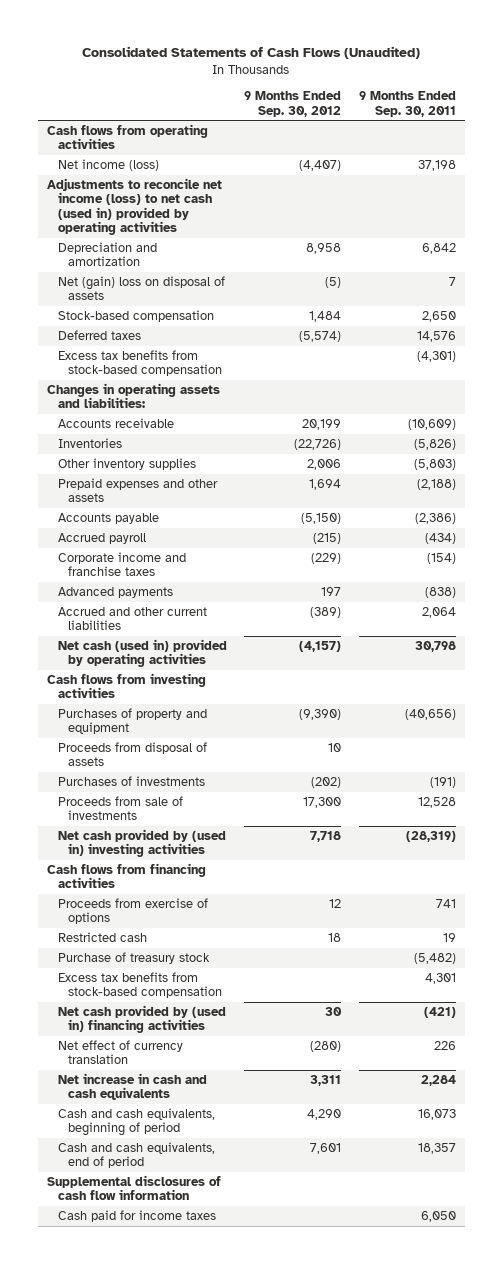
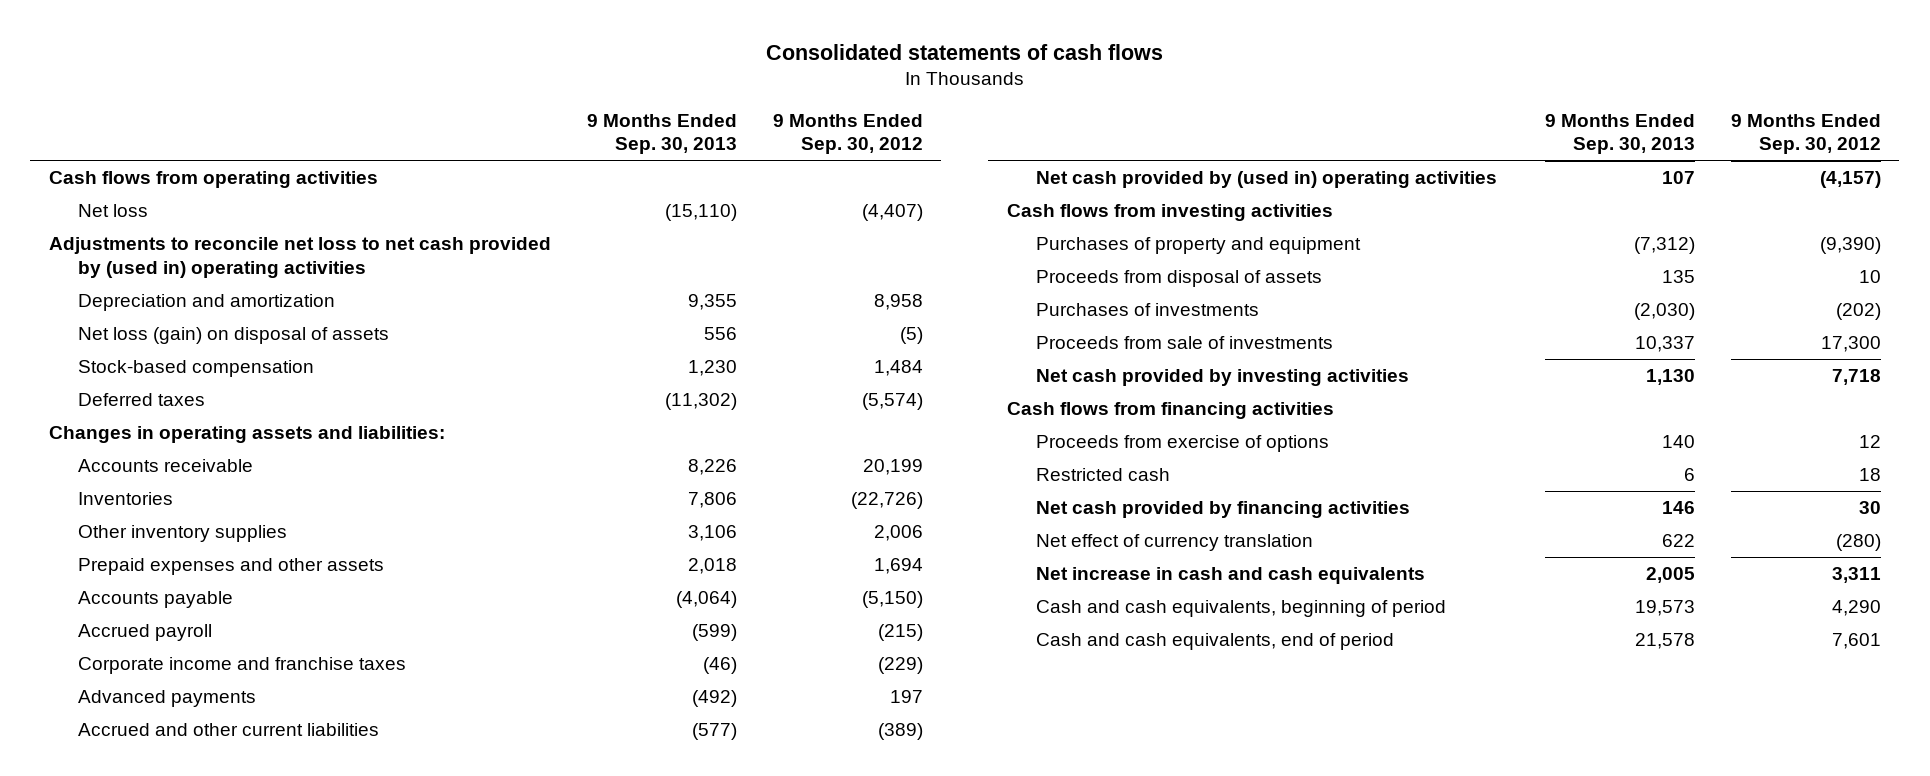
[82,46,421,60] Consolidated Statements of Cash Flows (Unaudited) -> [765,43,1163,60] Consolidated statements of cash flows
[358,91,456,117] 9 Months Ended Sep. 30, 2011 -> none
none -> [586,113,737,155] 9 Months Ended Sep. 30, 2013
[57,158,159,171] Net income (loss) -> [78,203,149,217] Net loss
[47,177,223,236] Adjustments to reconcile net income (loss) to net cash (used in) provided by operating activities -> [48,236,551,278] Adjustments to reconcile net loss to net cash provided by (used in) operating activities
[57,275,225,301] Net (gain) loss on disposal of assets -> [78,326,390,344] Net loss (gain) on disposal of assets
[57,349,223,377] Excess tax benefits from stock-based compensation -> none
[57,638,227,668] Net cash (used in) provided by operating activities -> [1036,170,1498,188] Net cash provided by (used in) operating activities
[57,828,226,858] Net cash provided by (used in) investing activities -> [1036,368,1410,386] Net cash provided by investing activities
[57,951,210,964] Purchase of treasury stock -> none
[57,971,223,999] Excess tax benefits from stock-based compensation -> none
[57,1004,226,1034] Net cash provided by (used in) financing activities -> [1036,500,1411,518] Net cash provided by financing activities
[47,1174,222,1201] Supplemental disclosures of cash flow information -> none
[57,1209,216,1222] Cash paid for income taxes -> none

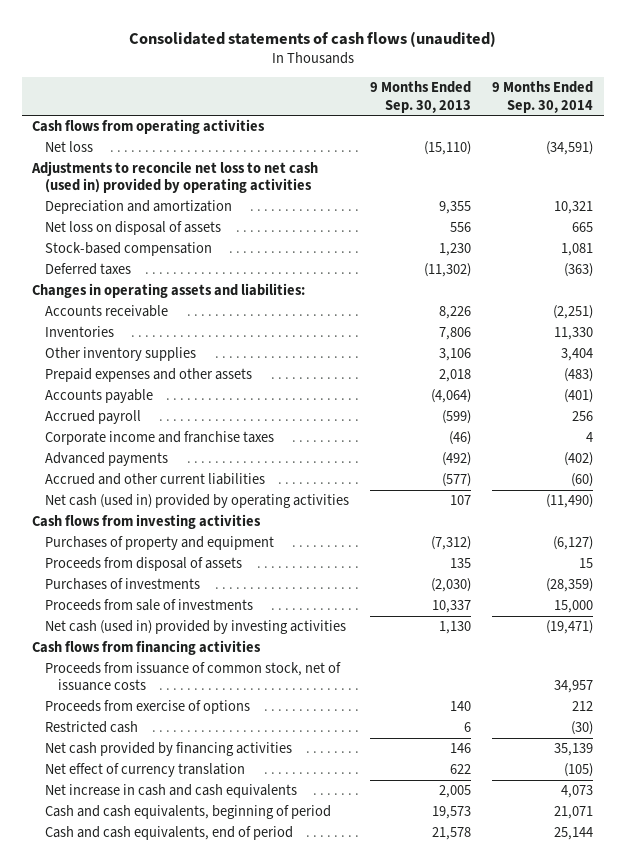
[765,43,1163,60] Consolidated statements of cash flows -> [128,30,496,47] Consolidated statements of cash flows (unaudited)
[773,113,924,155] 9 Months Ended Sep. 30, 2012 -> none
none -> [492,81,594,113] 9 Months Ended Sep. 30, 2014
[48,236,551,278] Adjustments to reconcile net loss to net cash provided by (used in) operating activities -> [31,161,319,194] Adjustments to reconcile net loss to net cash (used in) provided by operating activities
[78,326,390,344] Net loss (gain) on disposal of assets -> [44,221,221,236] Net loss on disposal of assets
[1036,170,1498,188] Net cash provided by (used in) operating activities -> [44,494,349,509] Net cash (used in) provided by operating activities
[1036,368,1410,386] Net cash provided by investing activities -> [44,620,346,635] Net cash (used in) provided by investing activities
none -> [44,662,341,692] Proceeds from issuance of common stock, net of issuance costs

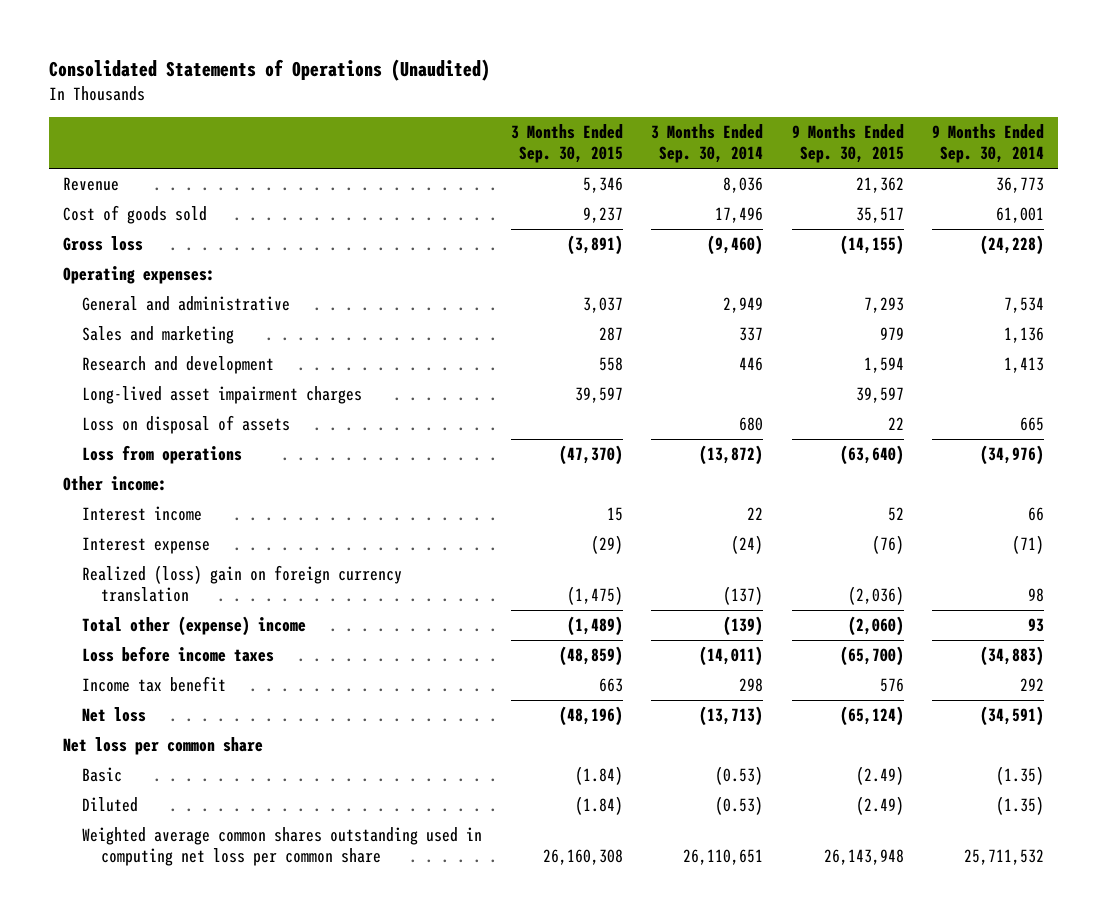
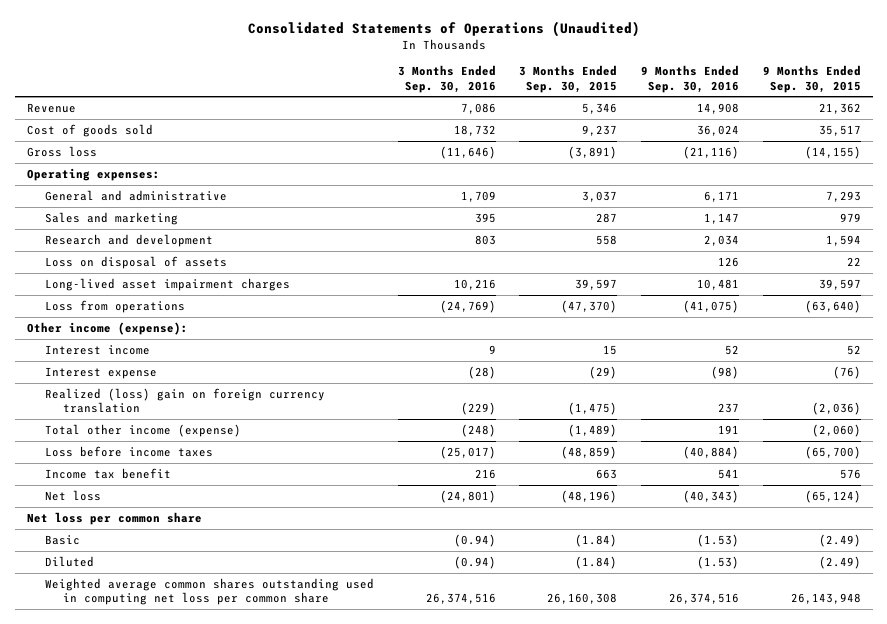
[651,124,764,164] 3 Months Ended Sep. 30, 2014 -> none
[932,124,1045,164] 9 Months Ended Sep. 30, 2014 -> none
none -> [397,65,496,93] 3 Months Ended Sep. 30, 2016
none -> [641,65,740,93] 9 Months Ended Sep. 30, 2016
[82,386,363,405] Long-lived asset impairment charges -> [44,277,290,291] Long-lived asset impairment charges
[63,476,168,492] Other income: -> [26,321,188,335] Other income (expense):
[82,616,307,637] Total other (expense) income -> [44,423,241,437] Total other income (expense)

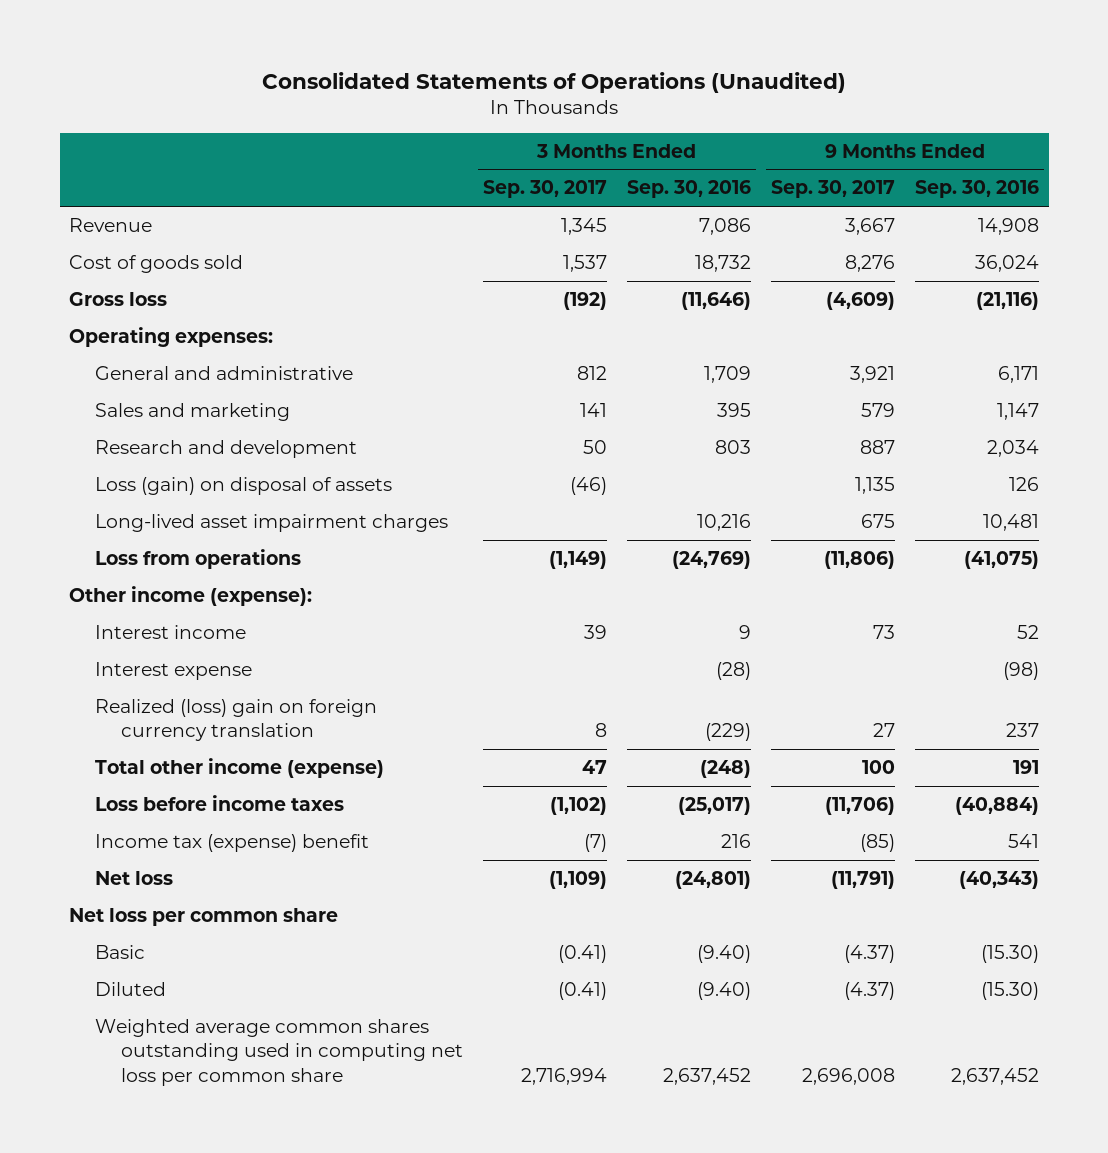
[519,65,618,93] 3 Months Ended Sep. 30, 2015 -> none
[762,65,861,93] 9 Months Ended Sep. 30, 2015 -> none
none -> [483,180,608,199] Sep. 30, 2017
none -> [770,180,895,199] Sep. 30, 2017
[44,255,227,269] Loss on disposal of assets -> [95,476,393,495] Loss (gain) on disposal of assets
[44,467,171,479] Income tax benefit -> [95,833,370,852] Income tax (expense) benefit
[453,533,496,547] (0.94) -> [696,944,751,963] (9.40)
[697,533,740,547] (1.53) -> [980,944,1039,963] (15.30)
[453,555,496,569] (0.94) -> [696,981,751,1000] (9.40)
[697,555,740,569] (1.53) -> [980,981,1039,1000] (15.30)
[425,593,496,605] 26,374,516 -> [662,1067,751,1085] 2,637,452
[669,593,740,605] 26,374,516 -> [950,1067,1039,1085] 2,637,452

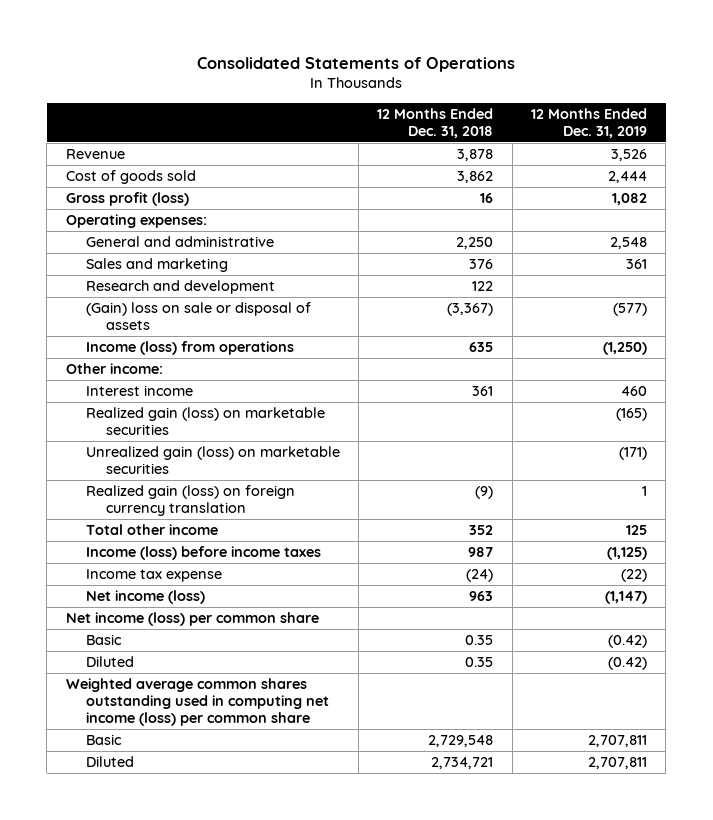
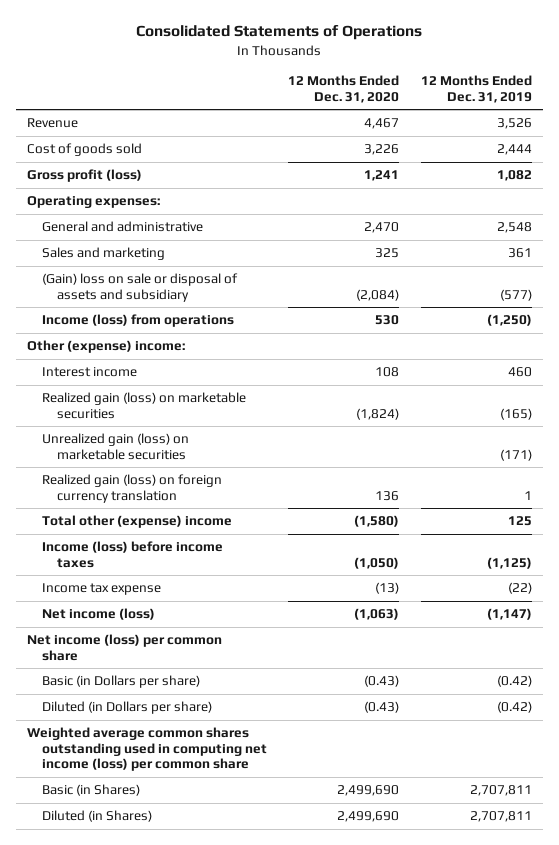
[377,107,494,138] 12 Months Ended Dec. 31, 2018 -> none
none -> [288,75,400,103] 12 Months Ended Dec. 31, 2020
[85,280,275,295] Research and development -> none
[85,302,311,331] (Gain) loss on sale or disposal of assets -> [41,273,238,302] (Gain) loss on sale or disposal of assets and subsidiary
[65,363,163,375] Other income: -> [26,340,185,354] Other (expense) income:
[85,524,218,536] Total other income -> [41,515,232,529] Total other (expense) income
[85,634,122,646] Basic -> [41,675,200,689] Basic (in Dollars per share)
[85,656,134,668] Diluted -> [41,701,212,715] Diluted (in Dollars per share)
[85,734,122,746] Basic -> [41,784,140,797] Basic (in Shares)
[85,756,134,768] Diluted -> [41,810,152,823] Diluted (in Shares)

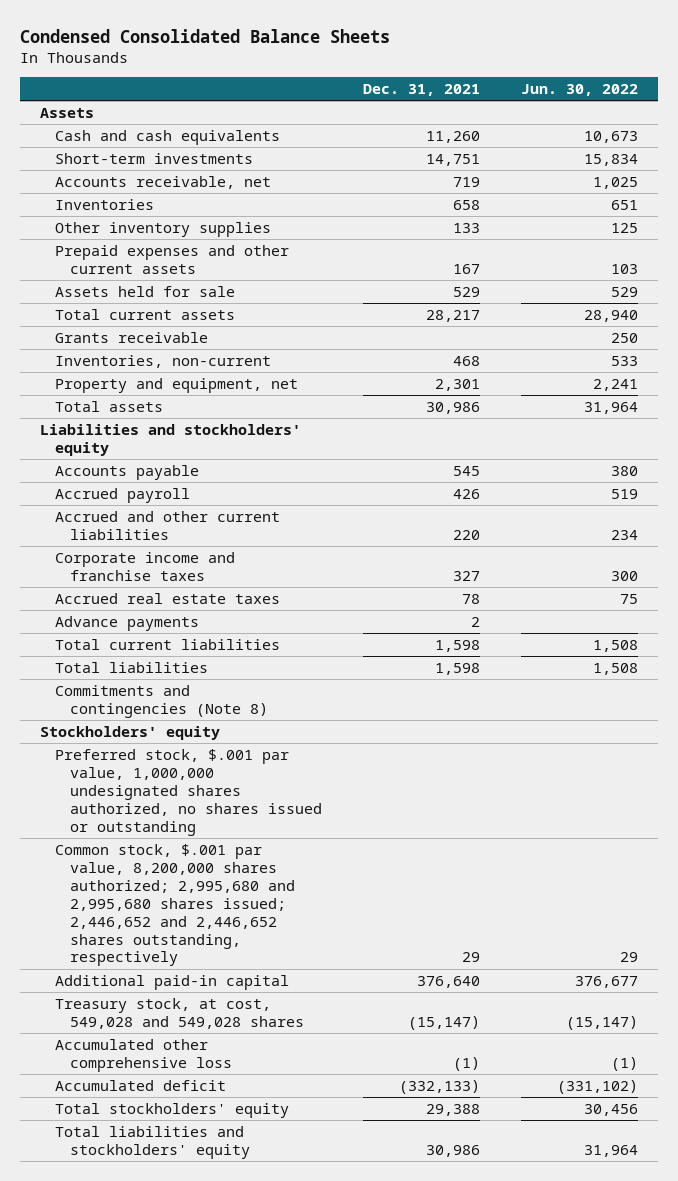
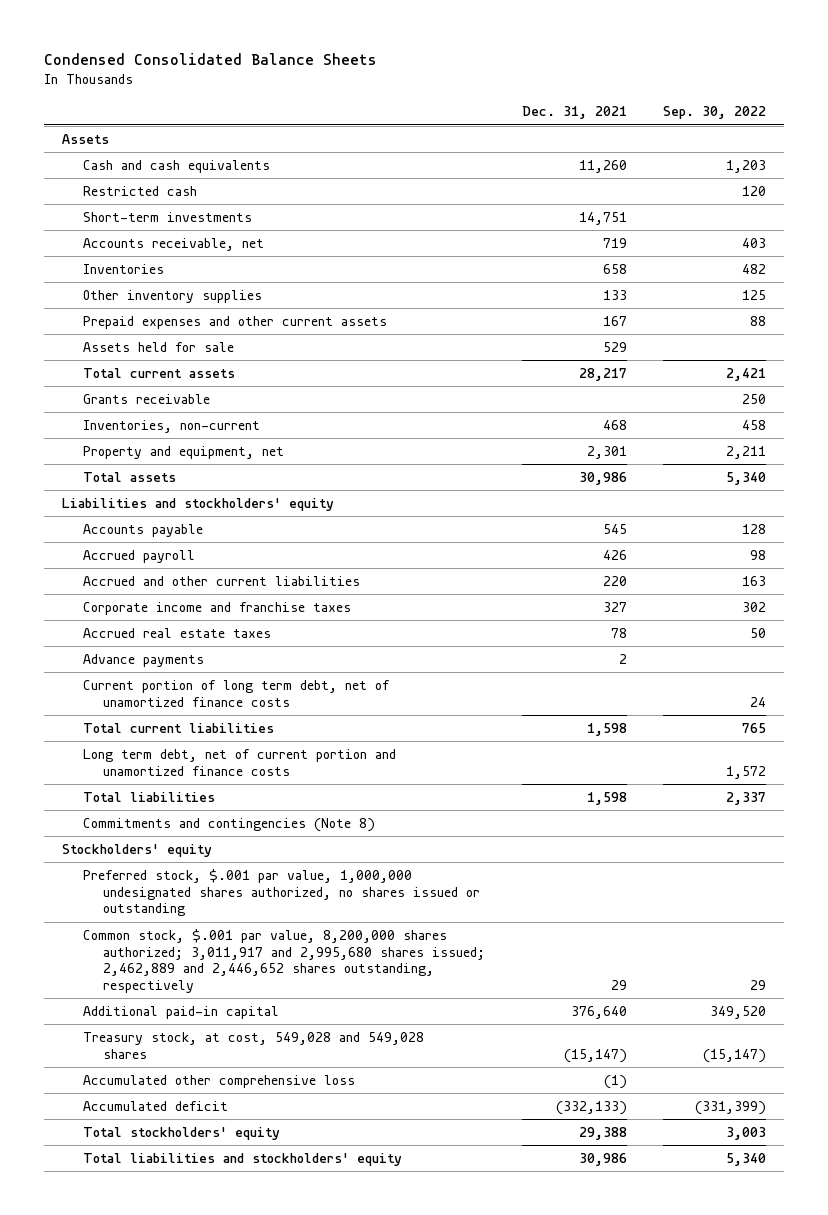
[520,84,638,97] Jun. 30, 2022 -> none
none -> [663,106,767,120] Sep. 30, 2022
none -> [82,186,197,197] Restricted cash
none -> [82,680,390,707] Current portion of long term debt, net of unamortized finance costs
none -> [82,749,396,776] Long term debt, net of current portion and unamortized finance costs
[55,843,296,967] Common stock, $.001 par value, 8,200,000 shares authorized; 2,995,680 and 2,995,680 shares issued; 2,446,652 and 2,446,652 shares outstanding, respectively -> [82,929,486,993] Common stock, $.001 par value, 8,200,000 shares authorized; 3,011,917 and 2,995,680 shares issued; 2,462,889 and 2,446,652 shares outstanding, respectively

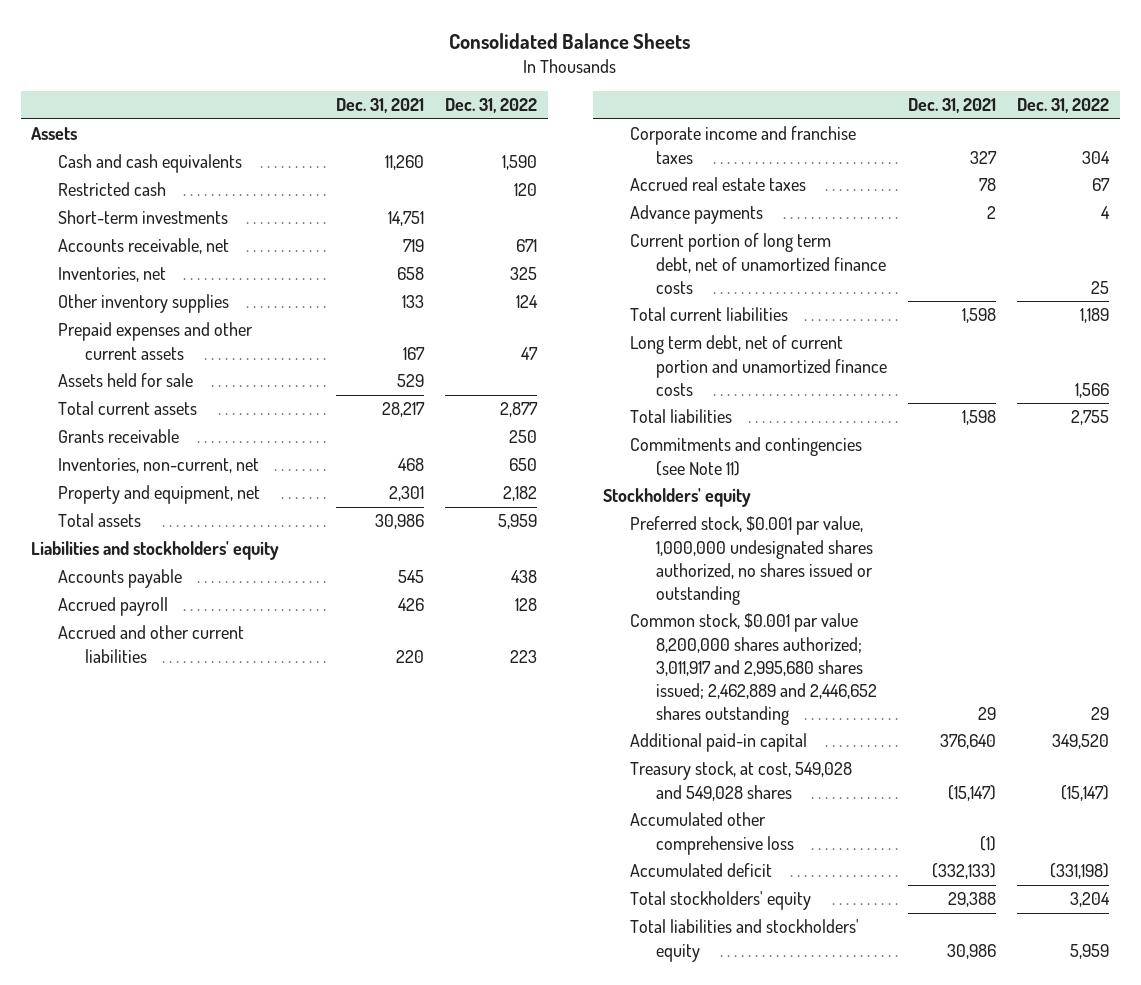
[43,53,377,66] Condensed Consolidated Balance Sheets -> [449,32,691,49] Consolidated Balance Sheets
[663,106,767,120] Sep. 30, 2022 -> none
none -> [445,98,538,114] Dec. 31, 2022
[82,264,164,275] Inventories -> [57,267,166,283] Inventories, net
[82,420,260,434] Inventories, non-current -> [57,458,259,474] Inventories, non-current, net
[82,818,375,833] Commitments and contingencies (Note 8) -> [629,437,862,476] Commitments and contingencies (see Note 11)
[82,869,481,917] Preferred stock, $.001 par value, 1,000,000 undesignated shares authorized, no shares issued or outstanding -> [629,516,874,605] Preferred stock, $0.001 par value, 1,000,000 undesignated shares authorized, no shares issued or outstanding
[82,929,486,993] Common stock, $.001 par value, 8,200,000 shares authorized; 3,011,917 and 2,995,680 shares issued; 2,462,889 and 2,446,652 shares outstanding, respectively -> [629,613,878,725] Common stock, $0.001 par value 8,200,000 shares authorized; 3,011,917 and 2,995,680 shares issued; 2,462,889 and 2,446,652 shares outstanding

